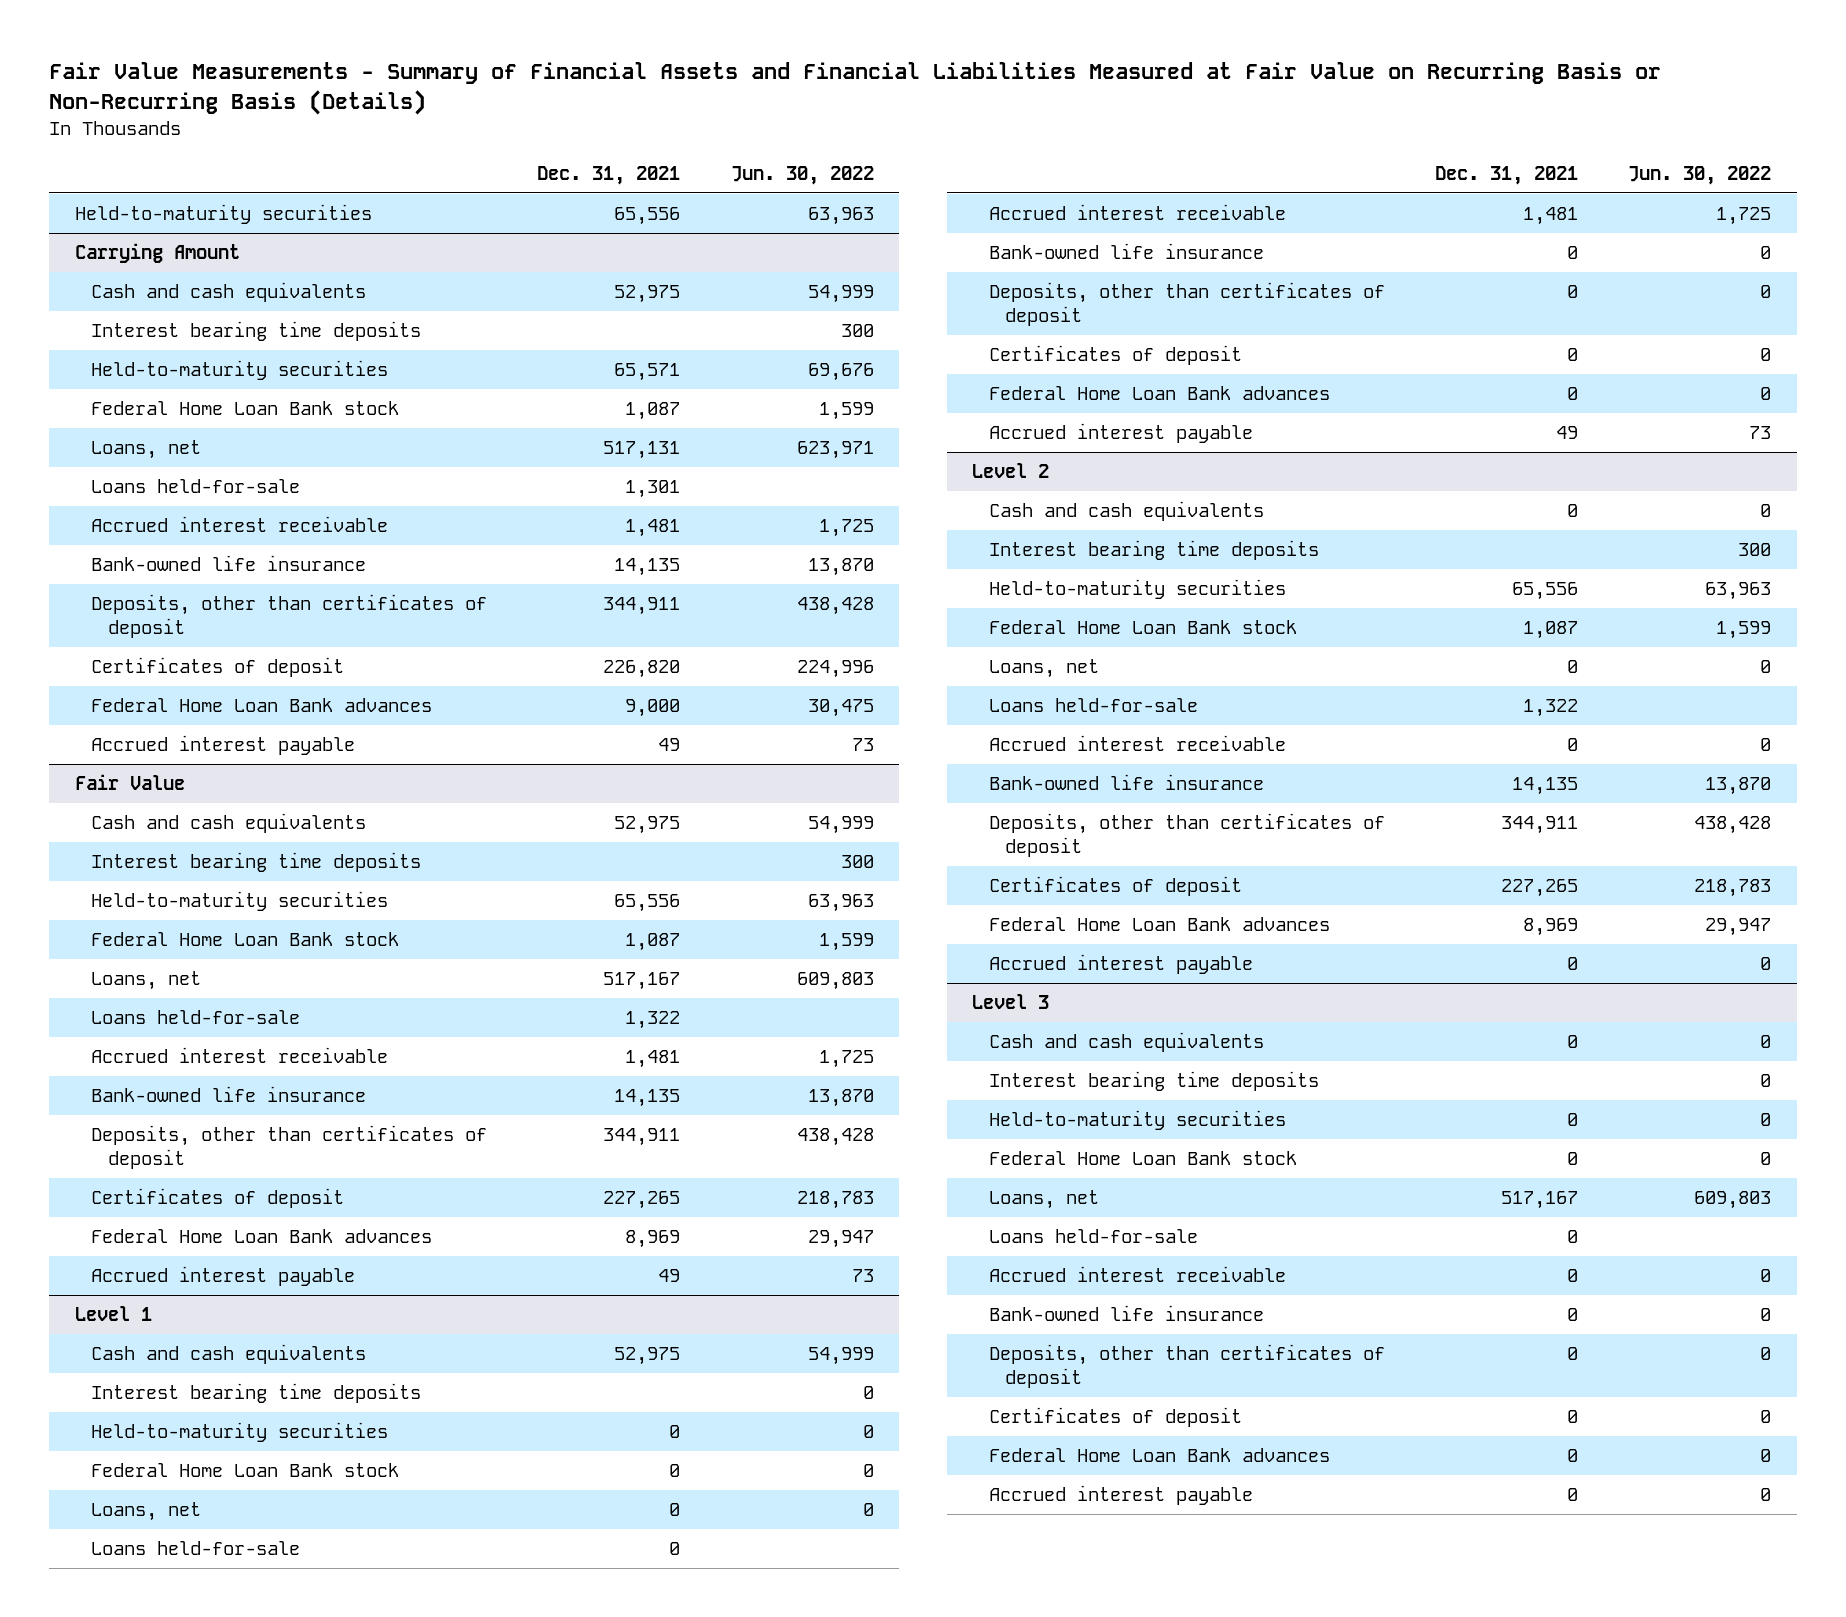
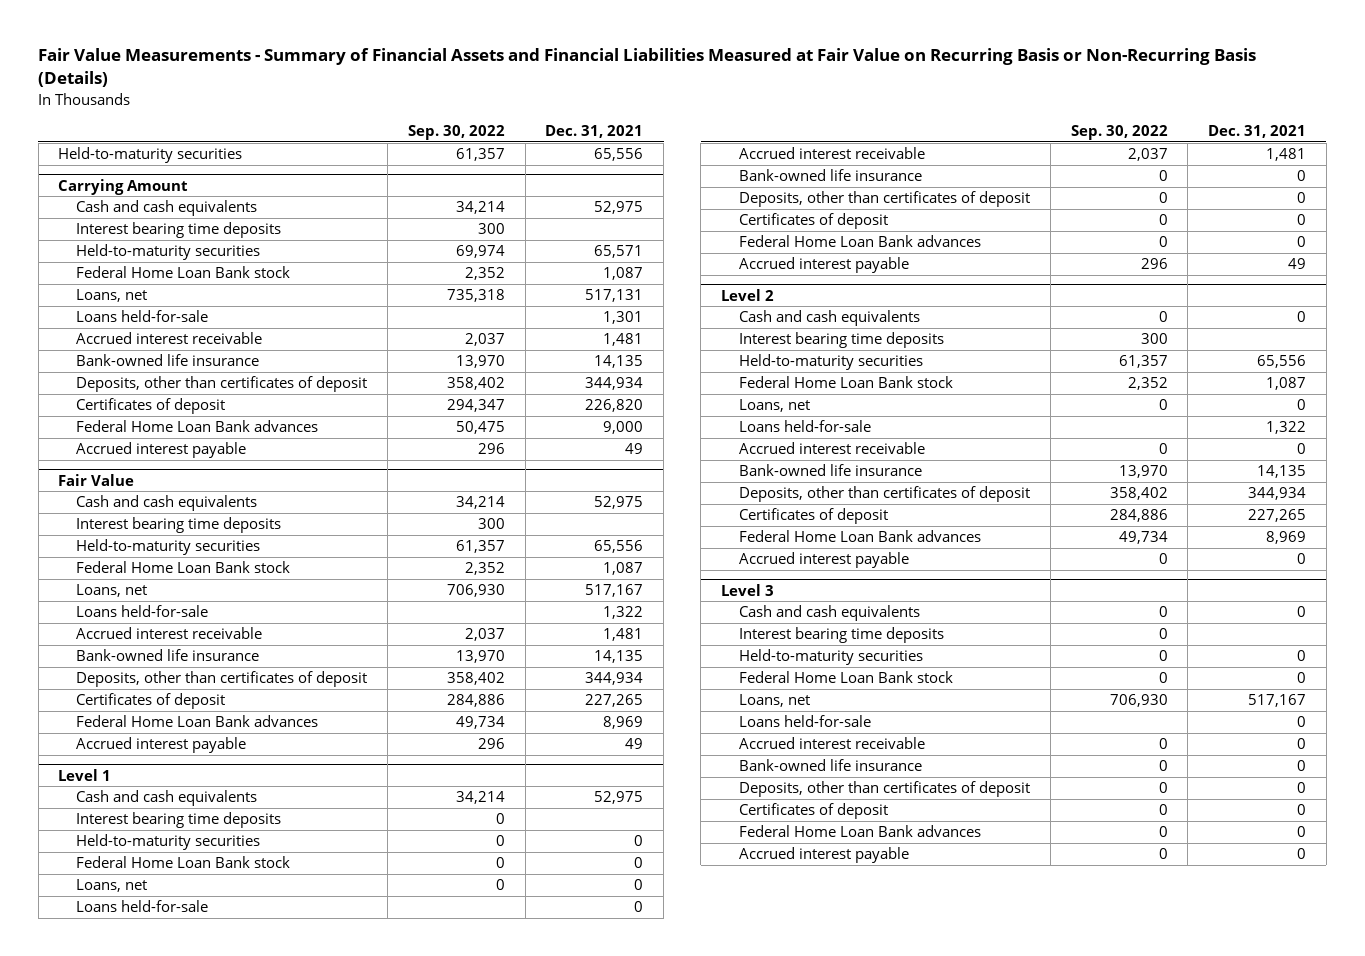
[730,166,874,186] Jun. 30, 2022 -> none
none -> [407,124,505,140] Sep. 30, 2022
[603,597,681,616] 344,911 -> [585,377,644,391] 344,934
[603,1128,681,1147] 344,911 -> [585,672,644,686] 344,934
[1501,816,1579,835] 344,911 -> [1248,487,1307,501] 344,934

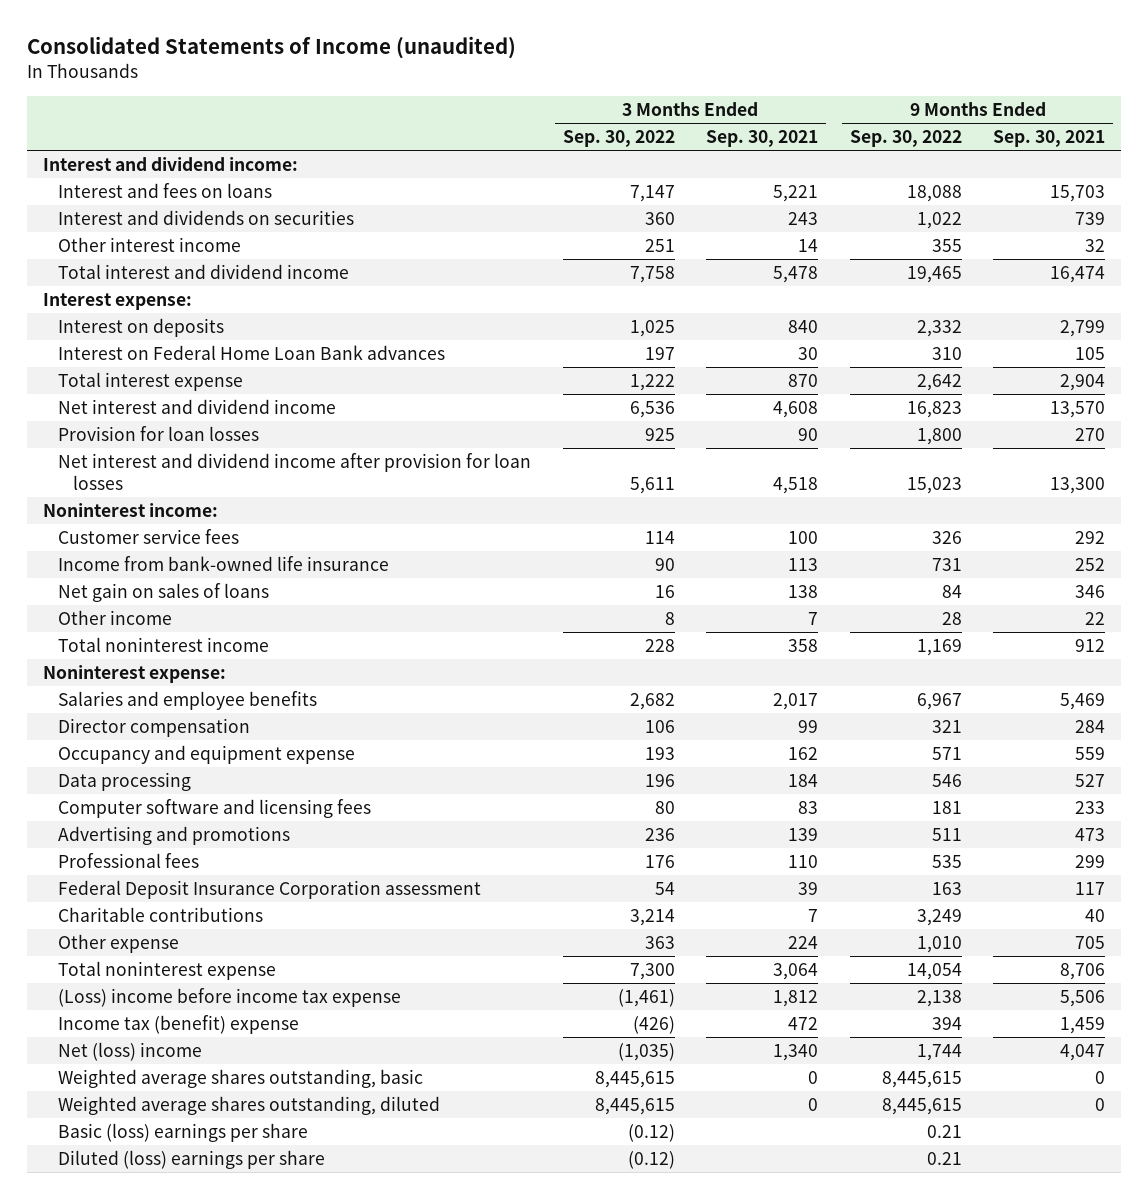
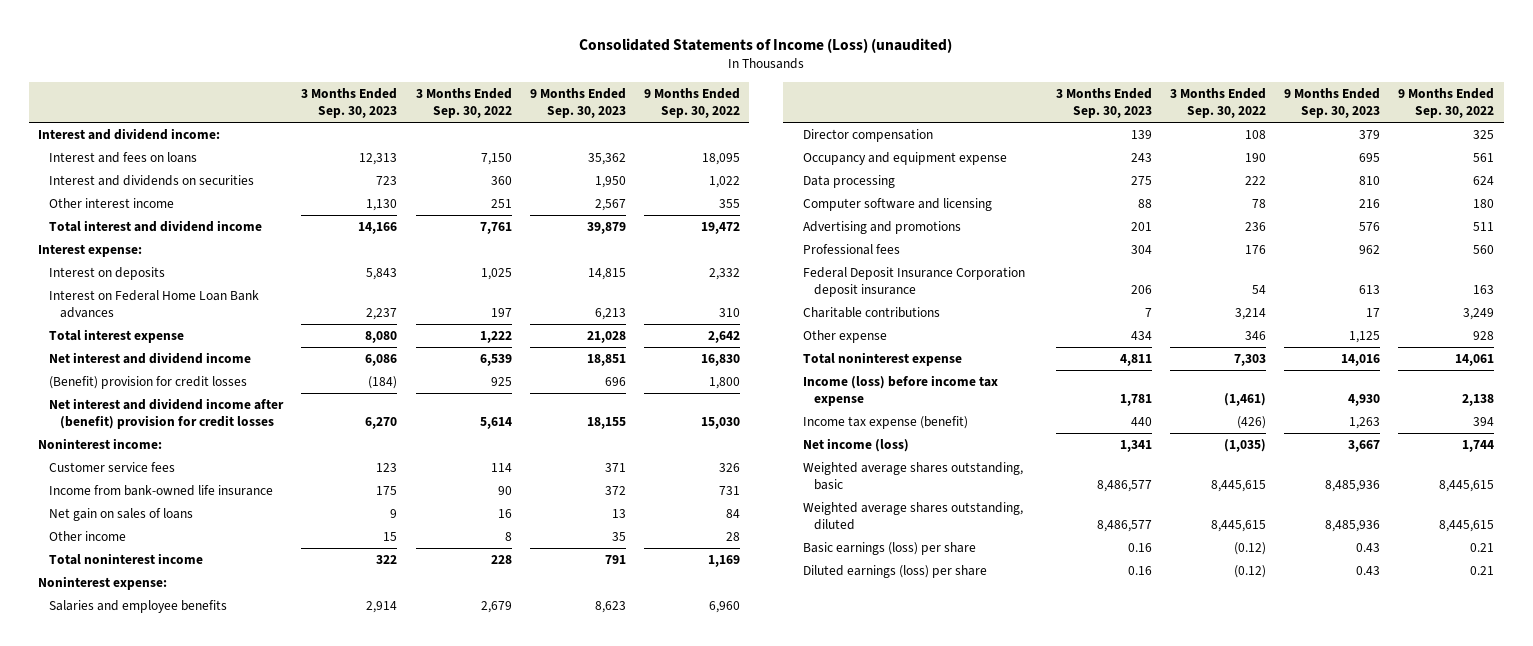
[26,36,516,60] Consolidated Statements of Income (unaudited) -> [579,38,953,54] Consolidated Statements of Income (Loss) (unaudited)
[706,130,819,148] Sep. 30, 2021 -> none
[993,130,1106,148] Sep. 30, 2021 -> none
none -> [301,88,398,118] 3 Months Ended Sep. 30, 2023
none -> [529,88,626,118] 9 Months Ended Sep. 30, 2023
[629,184,675,202] 7,147 -> [480,153,512,166] 7,150
[906,184,962,202] 18,088 -> [702,153,741,166] 18,095
[629,265,675,283] 7,758 -> [479,222,512,235] 7,761
[906,265,962,283] 19,465 -> [701,222,741,235] 19,472
[629,400,675,418] 6,536 -> [479,354,512,367] 6,539
[906,400,962,418] 16,823 -> [701,354,741,367] 16,830
[57,425,259,441] Provision for loan losses -> [48,376,247,390] (Benefit) provision for credit losses
[57,452,531,491] Net interest and dividend income after provision for loan losses -> [48,398,284,429] Net interest and dividend income after (benefit) provision for credit losses
[629,477,675,495] 5,611 -> [479,416,512,429] 5,614
[906,477,962,495] 15,023 -> [701,416,741,429] 15,030
[629,692,675,710] 2,682 -> [480,601,512,614] 2,679
[916,692,962,710] 6,967 -> [709,601,741,614] 6,960
[644,719,675,733] 106 -> [1244,130,1266,140] 108
[931,719,962,733] 321 -> [1473,130,1495,140] 325
[644,746,675,760] 193 -> [1244,153,1266,163] 190
[931,746,962,760] 571 -> [1473,153,1495,163] 561
[644,773,675,787] 196 -> [1244,176,1266,186] 222
[931,773,962,787] 546 -> [1473,176,1495,186] 624
[57,798,371,818] Computer software and licensing fees -> [803,198,993,212] Computer software and licensing
[654,800,675,814] 80 -> [1251,199,1266,209] 78
[931,800,962,814] 181 -> [1473,199,1495,209] 180
[931,854,962,868] 535 -> [1473,245,1495,255] 560
[57,879,481,899] Federal Deposit Insurance Corporation assessment -> [803,267,1026,297] Federal Deposit Insurance Corporation deposit insurance
[644,935,675,949] 363 -> [1244,331,1266,341] 346
[916,935,962,953] 1,010 -> [1473,331,1495,341] 928
[629,962,675,980] 7,300 -> [1233,354,1266,367] 7,303
[906,962,962,980] 14,054 -> [1455,354,1495,367] 14,061
[57,987,401,1007] (Loss) income before income tax expense -> [803,375,999,406] Income (loss) before income tax expense
[57,1014,299,1034] Income tax (benefit) expense -> [803,416,969,430] Income tax expense (benefit)
[57,1041,202,1061] Net (loss) income -> [803,438,910,453] Net income (loss)
[57,1122,308,1142] Basic (loss) earnings per share -> [803,542,977,556] Basic earnings (loss) per share
[57,1149,325,1169] Diluted (loss) earnings per share -> [803,565,988,579] Diluted earnings (loss) per share

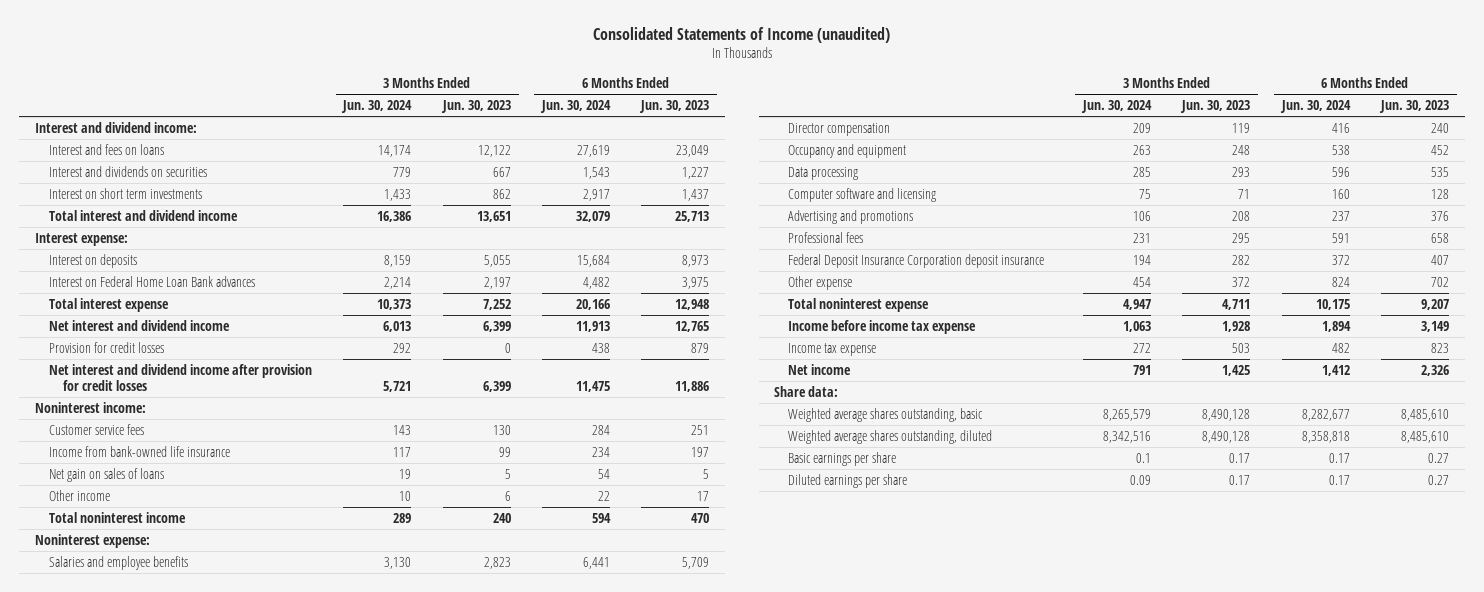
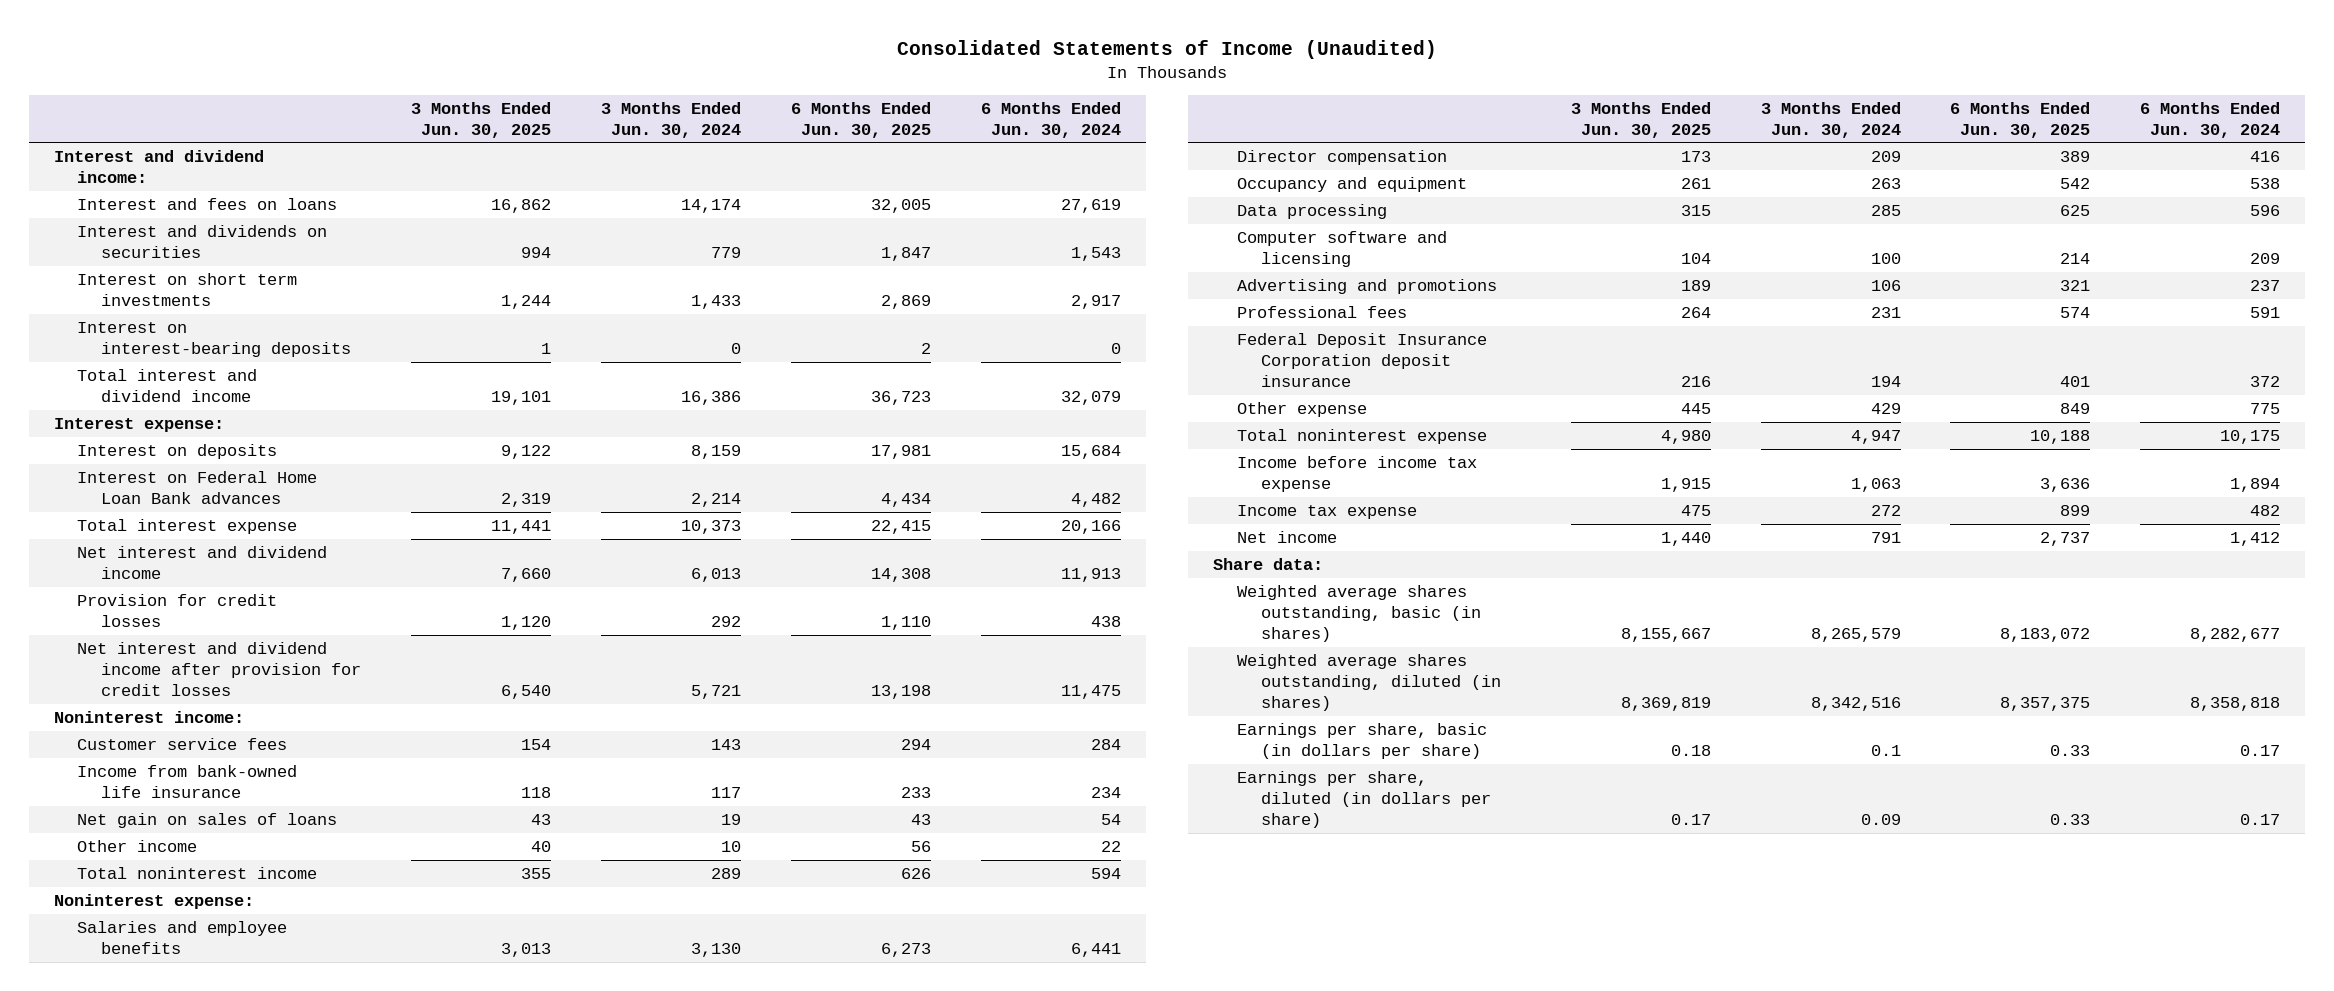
[592,27,890,44] Consolidated Statements of Income (unaudited) -> [897,39,1438,59] Consolidated Statements of Income (Unaudited)
[440,99,511,113] Jun. 30, 2023 -> none
[639,99,710,113] Jun. 30, 2023 -> none
none -> [411,101,552,138] 3 Months Ended Jun. 30, 2025
none -> [790,101,931,138] 6 Months Ended Jun. 30, 2025
none -> [77,321,352,357] Interest on interest-bearing deposits
[1138,188,1151,199] 75 -> [1870,252,1901,264] 100
[1331,188,1350,199] 160 -> [2250,252,2281,264] 209
[1132,276,1151,287] 454 -> [1870,402,1901,414] 429
[1331,276,1350,287] 824 -> [2250,402,2281,414] 775
[788,407,984,422] Weighted average shares outstanding, basic -> [1236,584,1481,642] Weighted average shares outstanding, basic (in shares)
[788,429,993,444] Weighted average shares outstanding, diluted -> [1236,653,1501,711] Weighted average shares outstanding, diluted (in shares)
[788,451,897,466] Basic earnings per share -> [1236,722,1487,759] Earnings per share, basic (in dollars per share)
[788,473,908,488] Diluted earnings per share -> [1236,770,1491,828] Earnings per share, diluted (in dollars per share)

